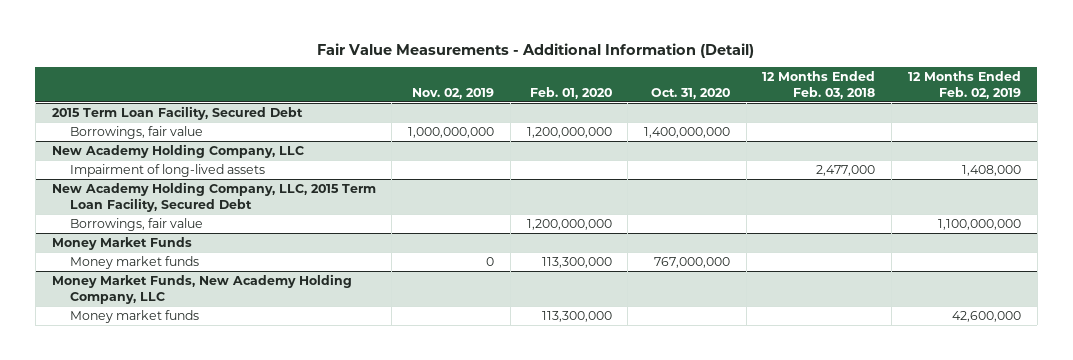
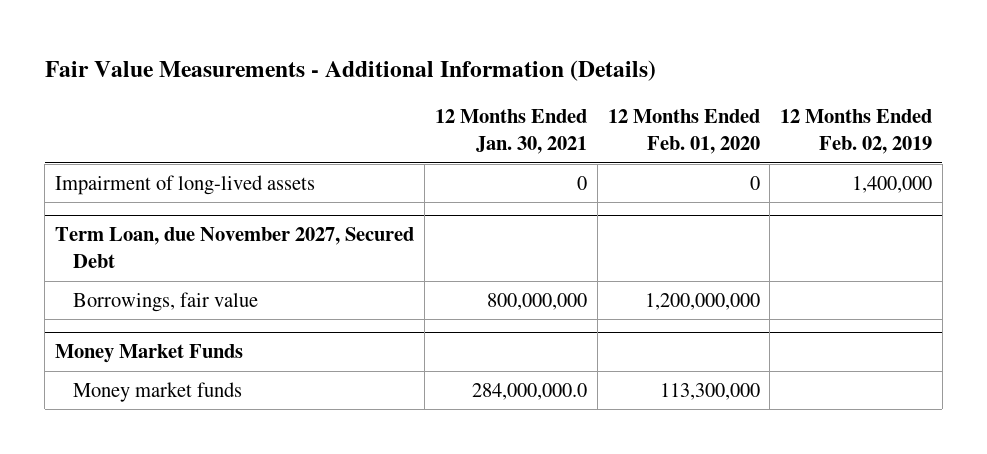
[317,42,755,58] Fair Value Measurements - Additional Information (Detail) -> [44,59,656,81] Fair Value Measurements - Additional Information (Details)
[412,87,495,99] Nov. 02, 2019 -> none
[529,86,612,99] Feb. 01, 2020 -> none
[650,87,730,99] Oct. 31, 2020 -> none
[762,71,876,99] 12 Months Ended Feb. 03, 2018 -> none
none -> [434,109,587,155] 12 Months Ended Jan. 30, 2021
none -> [607,109,760,155] 12 Months Ended Feb. 01, 2020
[51,105,303,120] 2015 Term Loan Facility, Secured Debt -> none
[69,125,203,139] Borrowings, fair value -> none
[51,143,304,158] New Academy Holding Company, LLC -> none
[69,163,265,177] Impairment of long-lived assets -> none
[51,181,376,212] New Academy Holding Company, LLC, 2015 Term Loan Facility, Secured Debt -> none
[69,217,203,231] Borrowings, fair value -> none
none -> [55,174,316,195] Impairment of long-lived assets
none -> [55,227,415,269] Term Loan, due November 2027, Secured Debt
none -> [72,291,258,312] Borrowings, fair value
[51,273,352,304] Money Market Funds, New Academy Holding Company, LLC -> none
[69,309,199,323] Money market funds -> none

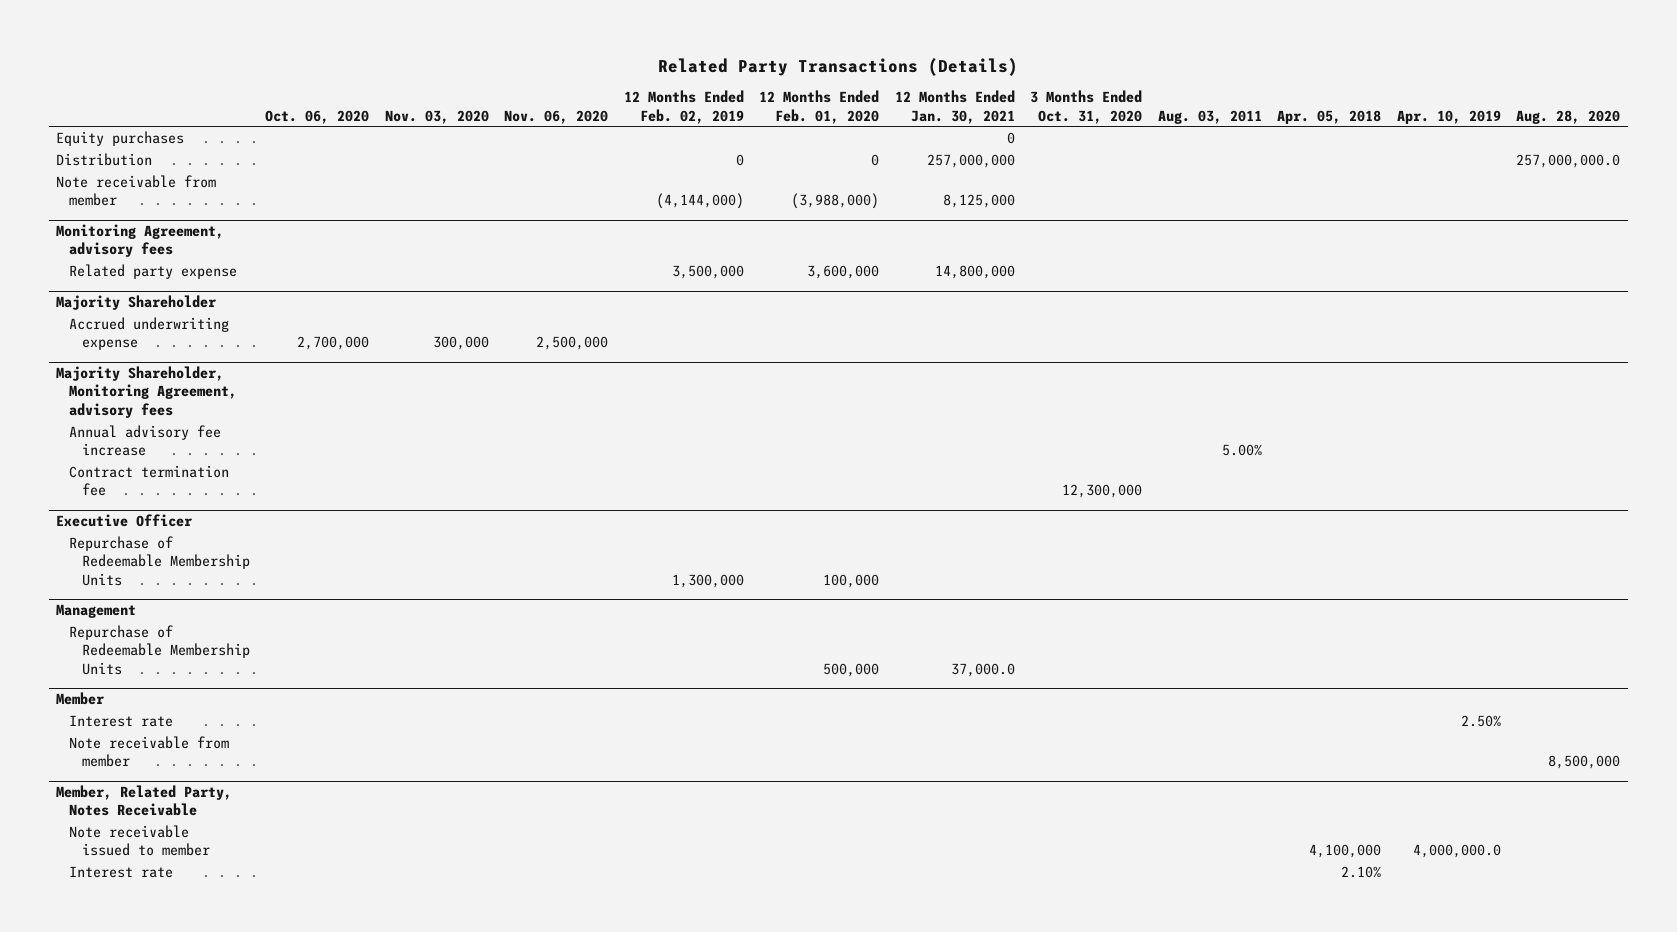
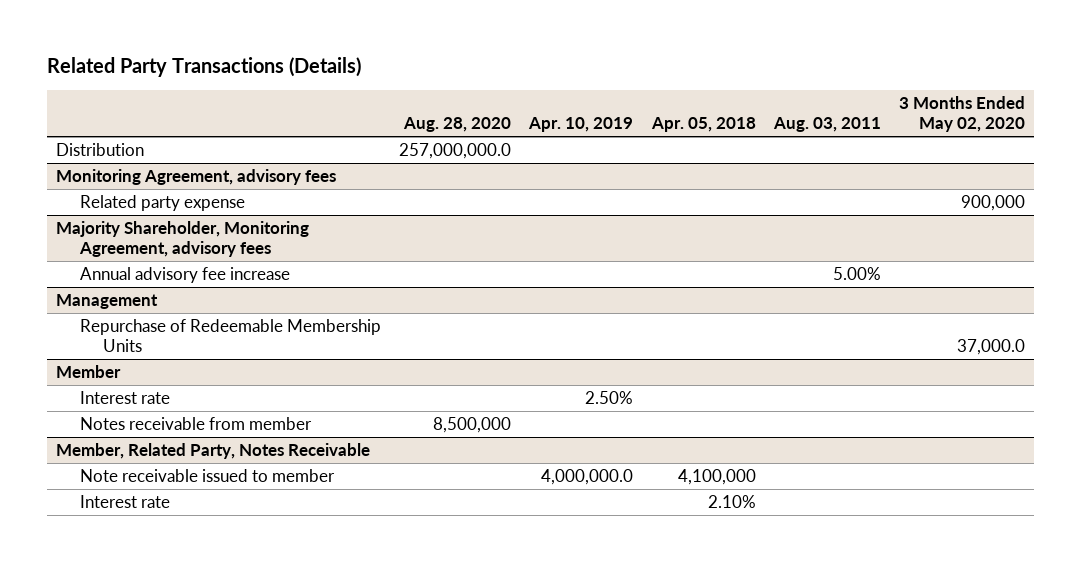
[265,109,370,124] Oct. 06, 2020 -> none
[384,109,489,124] Nov. 03, 2020 -> none
[504,109,609,124] Nov. 06, 2020 -> none
[623,90,744,124] 12 Months Ended Feb. 02, 2019 -> none
[759,90,880,124] 12 Months Ended Feb. 01, 2020 -> none
[894,90,1015,124] 12 Months Ended Jan. 30, 2021 -> none
[1030,90,1143,124] 3 Months Ended Oct. 31, 2020 -> none
none -> [899,96,1026,133] 3 Months Ended May 02, 2020
[56,131,185,147] Equity purchases -> none
[56,175,217,207] Note receivable from member -> none
[56,295,218,311] Majority Shareholder -> none
[69,317,230,351] Accrued underwriting expense -> none
[69,465,230,497] Contract termination fee -> none
[56,514,194,528] Executive Officer -> none
[69,536,250,586] Repurchase of Redeemable Membership Units -> none
[69,736,230,768] Note receivable from member -> [79,417,312,431] Notes receivable from member

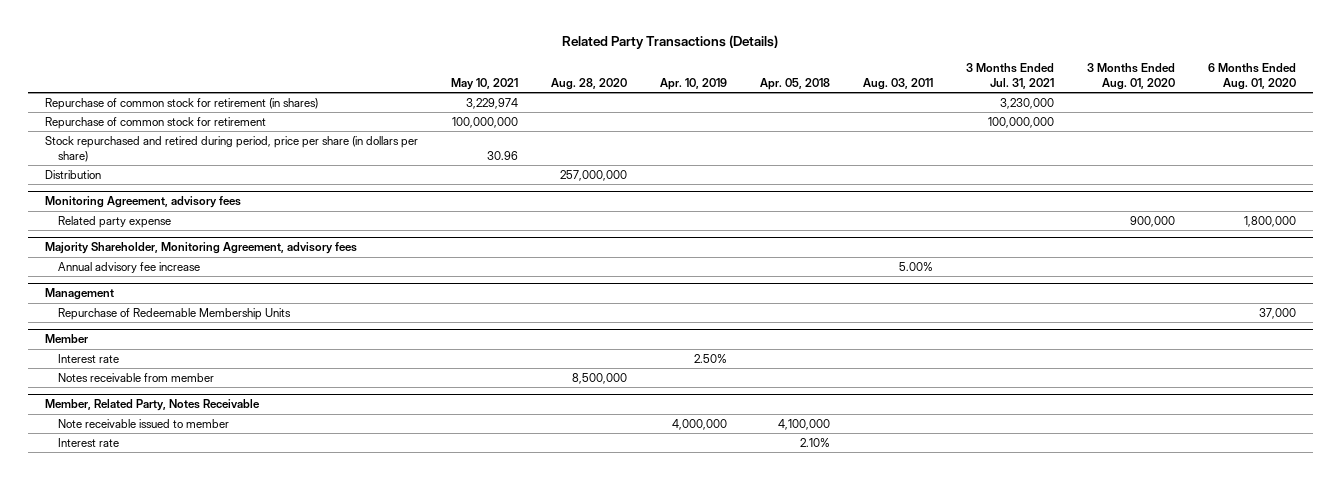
[899,96,1026,133] 3 Months Ended May 02, 2020 -> none
none -> [450,77,518,90] May 10, 2021
none -> [966,62,1055,89] 3 Months Ended Jul. 31, 2021
none -> [1087,62,1176,90] 3 Months Ended Aug. 01, 2020
none -> [1208,62,1297,90] 6 Months Ended Aug. 01, 2020
none -> [44,97,318,110] Repurchase of common stock for retirement (in shares)
none -> [44,116,266,129] Repurchase of common stock for retirement
none -> [44,135,418,163] Stock repurchased and retired during period, price per share (in dollars per share)
[398,143,511,160] 257,000,000.0 -> [559,169,627,181] 257,000,000
[541,469,634,486] 4,000,000.0 -> [671,418,727,430] 4,000,000

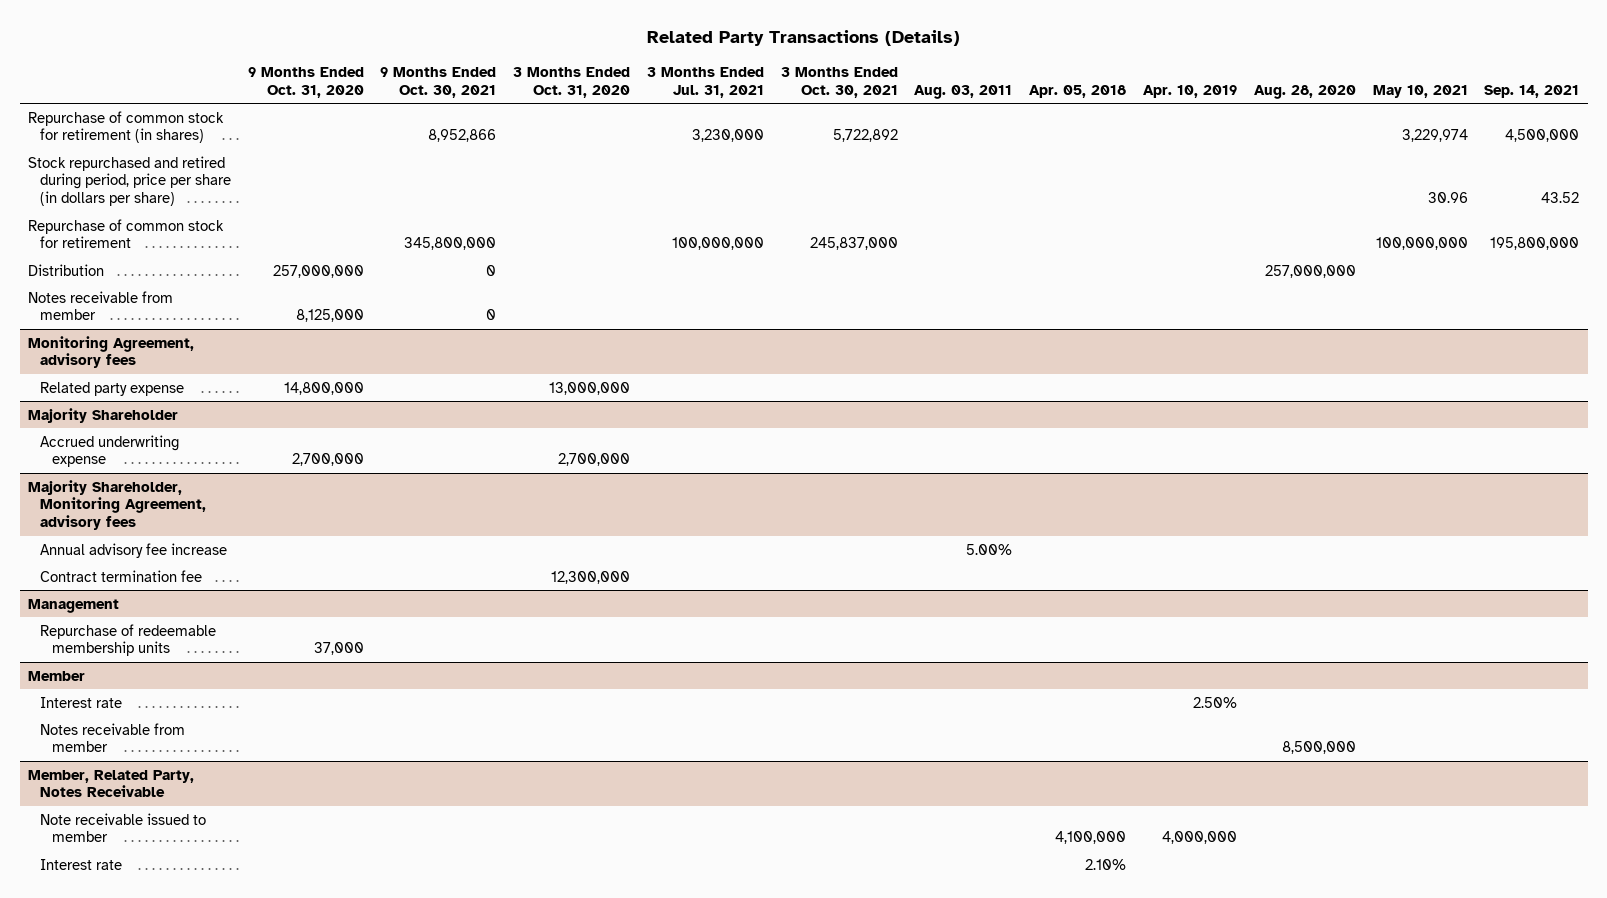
[1087,62,1176,90] 3 Months Ended Aug. 01, 2020 -> none
[1208,62,1297,90] 6 Months Ended Aug. 01, 2020 -> none
none -> [247,67,364,98] 9 Months Ended Oct. 31, 2020
none -> [380,67,497,98] 9 Months Ended Oct. 30, 2021
none -> [513,67,631,98] 3 Months Ended Oct. 31, 2020
none -> [780,67,898,98] 3 Months Ended Oct. 30, 2021
none -> [1484,84,1580,98] Sep. 14, 2021
[44,116,266,129] Repurchase of common stock for retirement -> [28,218,225,249] Repurchase of common stock for retirement
none -> [28,290,174,321] Notes receivable from member
none -> [28,407,179,423] Majority Shareholder
none -> [39,434,179,468] Accrued underwriting expense
none -> [39,569,202,582] Contract termination fee
[58,307,292,320] Repurchase of Redeemable Membership Units -> [39,623,216,657] Repurchase of redeemable membership units

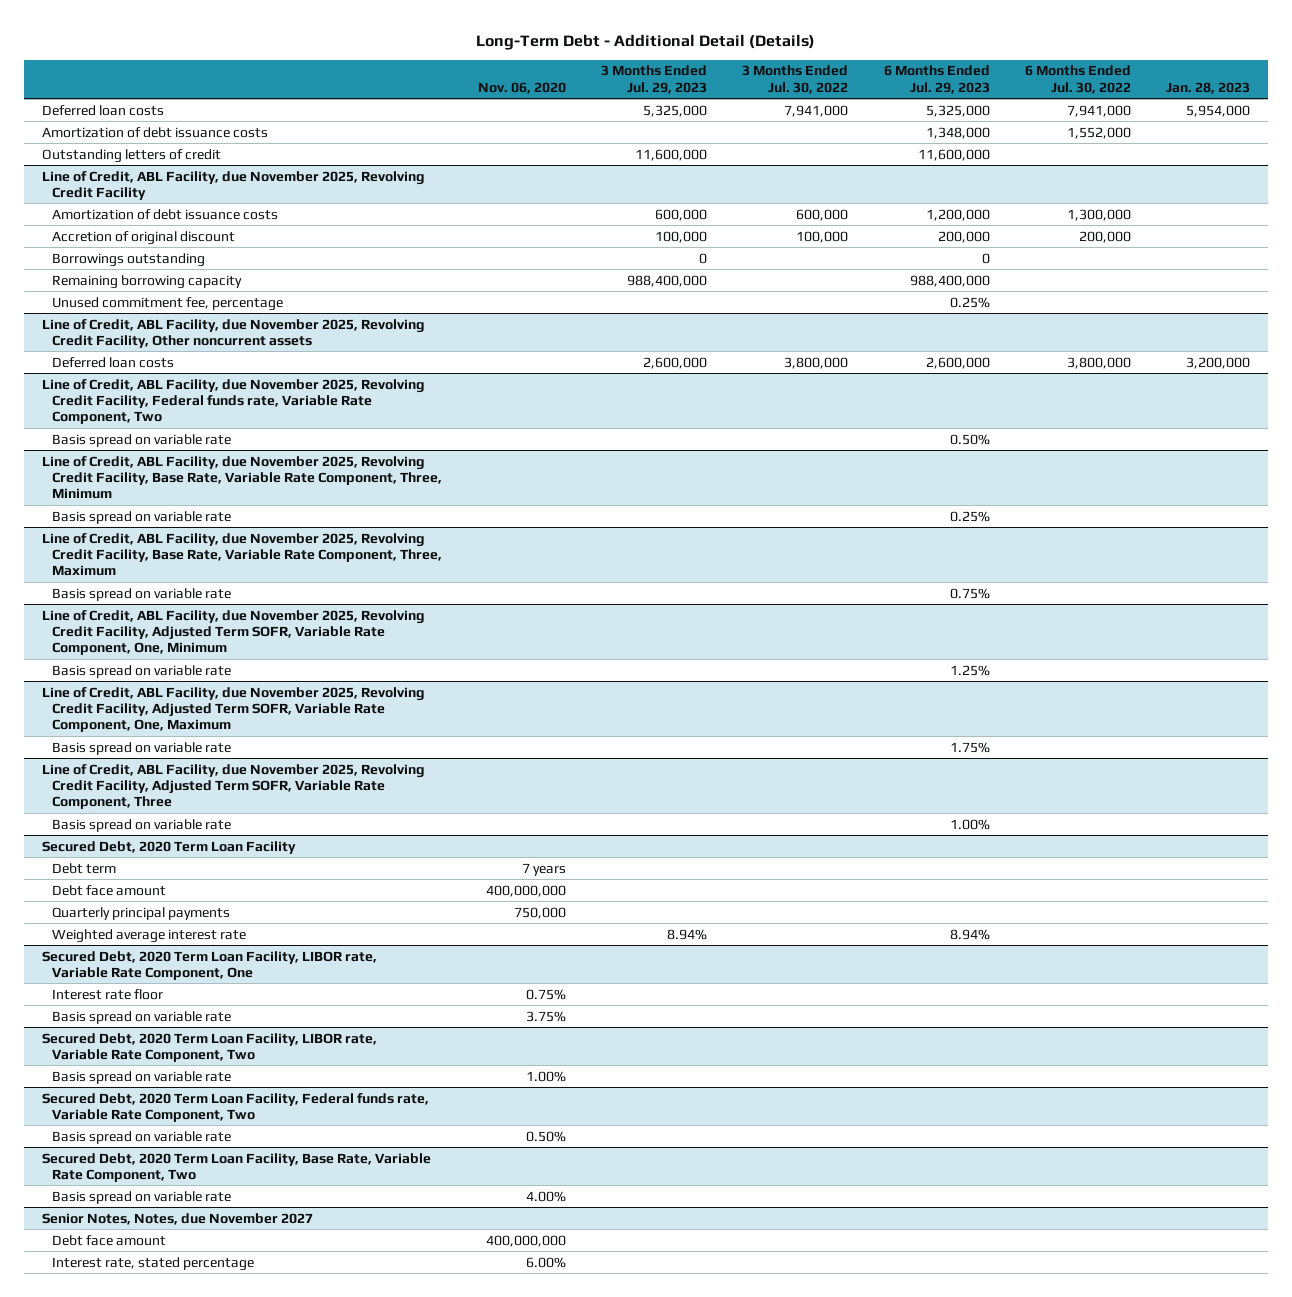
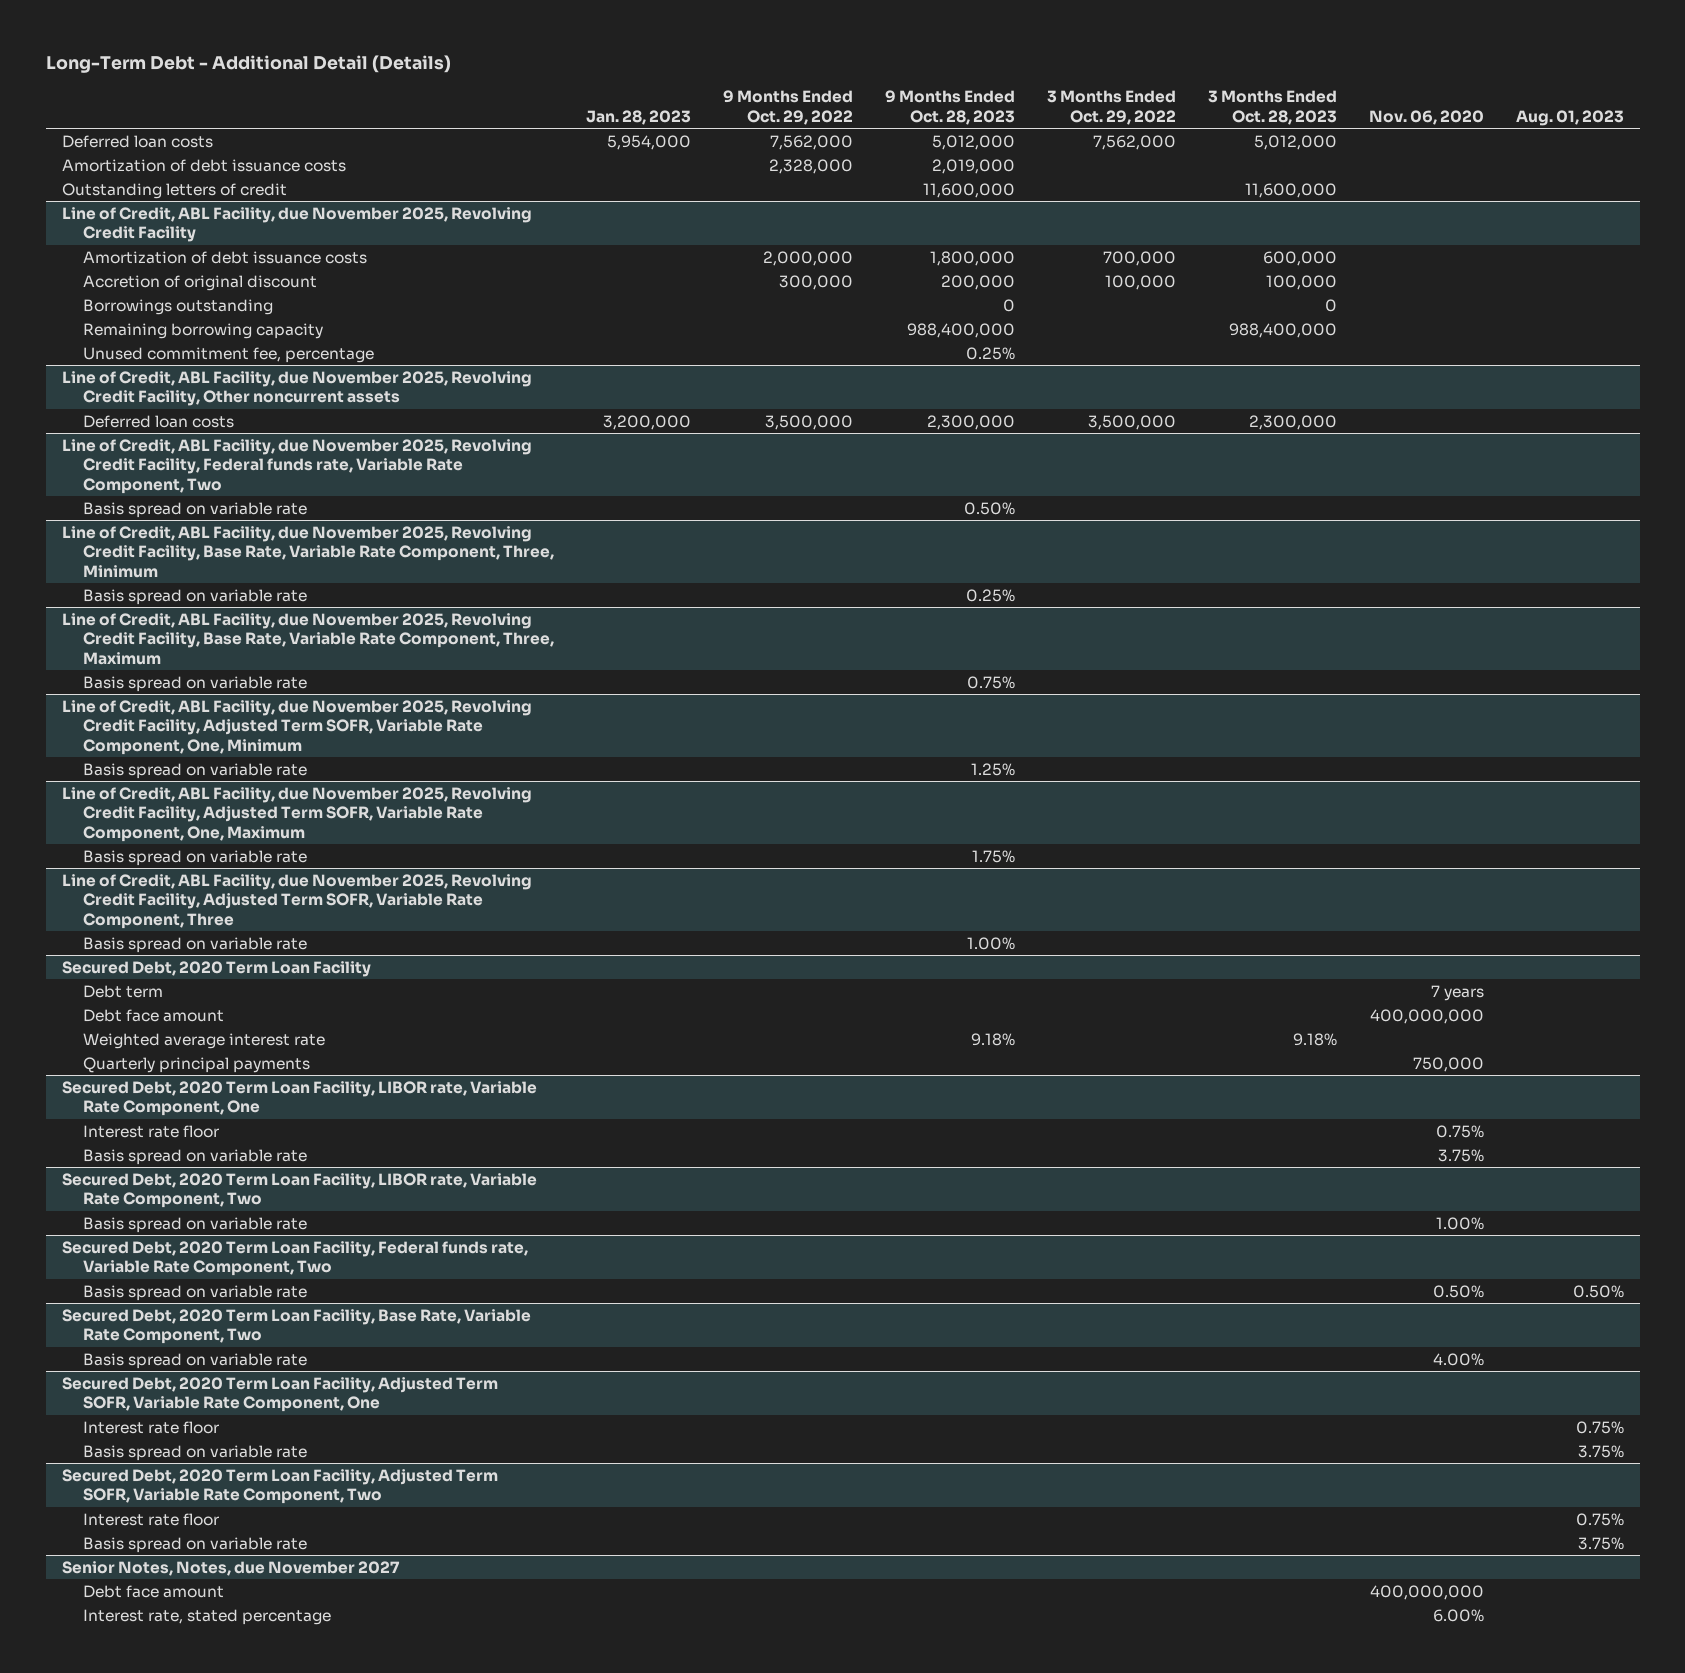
[600,65,707,94] 3 Months Ended Jul. 29, 2023 -> none
[742,65,849,94] 3 Months Ended Jul. 30, 2022 -> none
[883,65,990,94] 6 Months Ended Jul. 29, 2023 -> none
[1024,65,1131,94] 6 Months Ended Jul. 30, 2022 -> none
none -> [723,90,854,125] 9 Months Ended Oct. 29, 2022
none -> [885,90,1016,125] 9 Months Ended Oct. 28, 2023
none -> [1046,90,1176,125] 3 Months Ended Oct. 29, 2022
none -> [1207,90,1337,125] 3 Months Ended Oct. 28, 2023
none -> [1515,109,1624,126] Aug. 01, 2023
[52,906,231,920] Quarterly principal payments -> [83,1056,311,1073] Quarterly principal payments
none -> [61,1376,498,1413] Secured Debt, 2020 Term Loan Facility, Adjusted Term SOFR, Variable Rate Component, One
none -> [83,1420,220,1434] Interest rate floor
none -> [83,1444,308,1461] Basis spread on variable rate
none -> [61,1468,498,1505] Secured Debt, 2020 Term Loan Facility, Adjusted Term SOFR, Variable Rate Component, Two
none -> [83,1512,220,1526] Interest rate floor
none -> [83,1536,308,1553] Basis spread on variable rate

